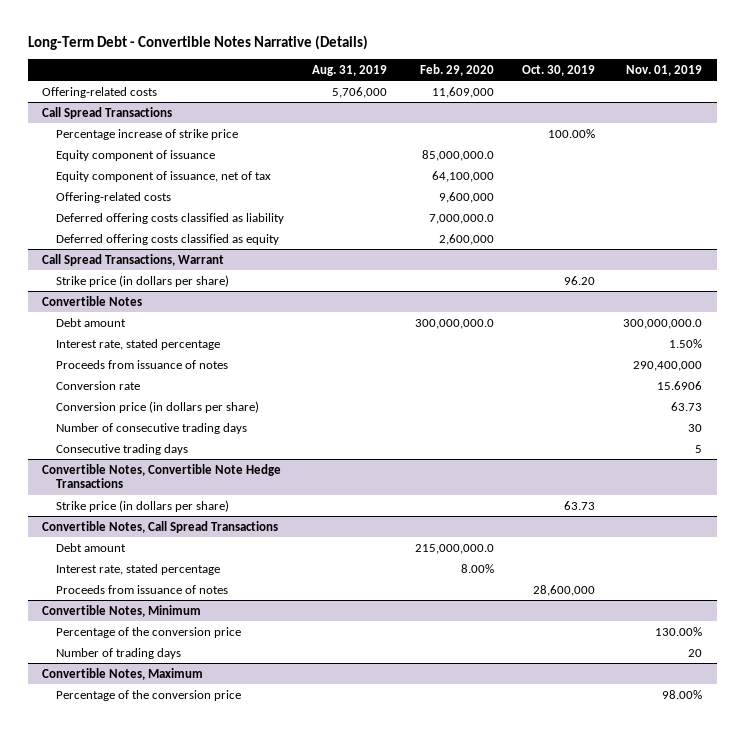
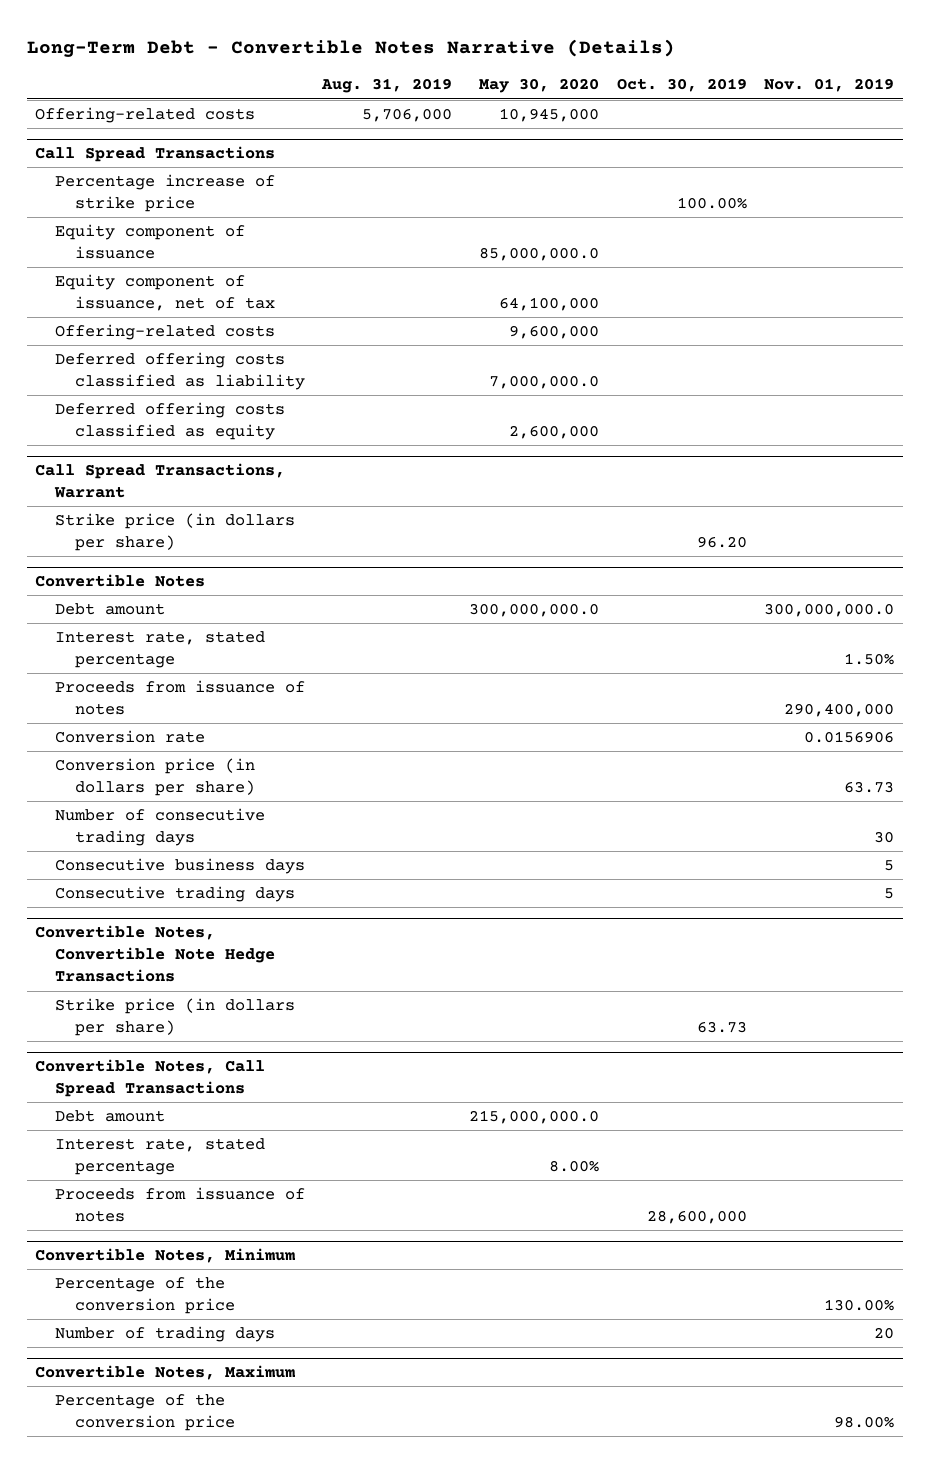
[420,63,495,76] Feb. 29, 2020 -> none
none -> [479,78,600,94] May 30, 2020
[657,380,703,390] 15.6906 -> [803,731,894,744] 0.0156906
none -> [54,858,305,875] Consecutive business days

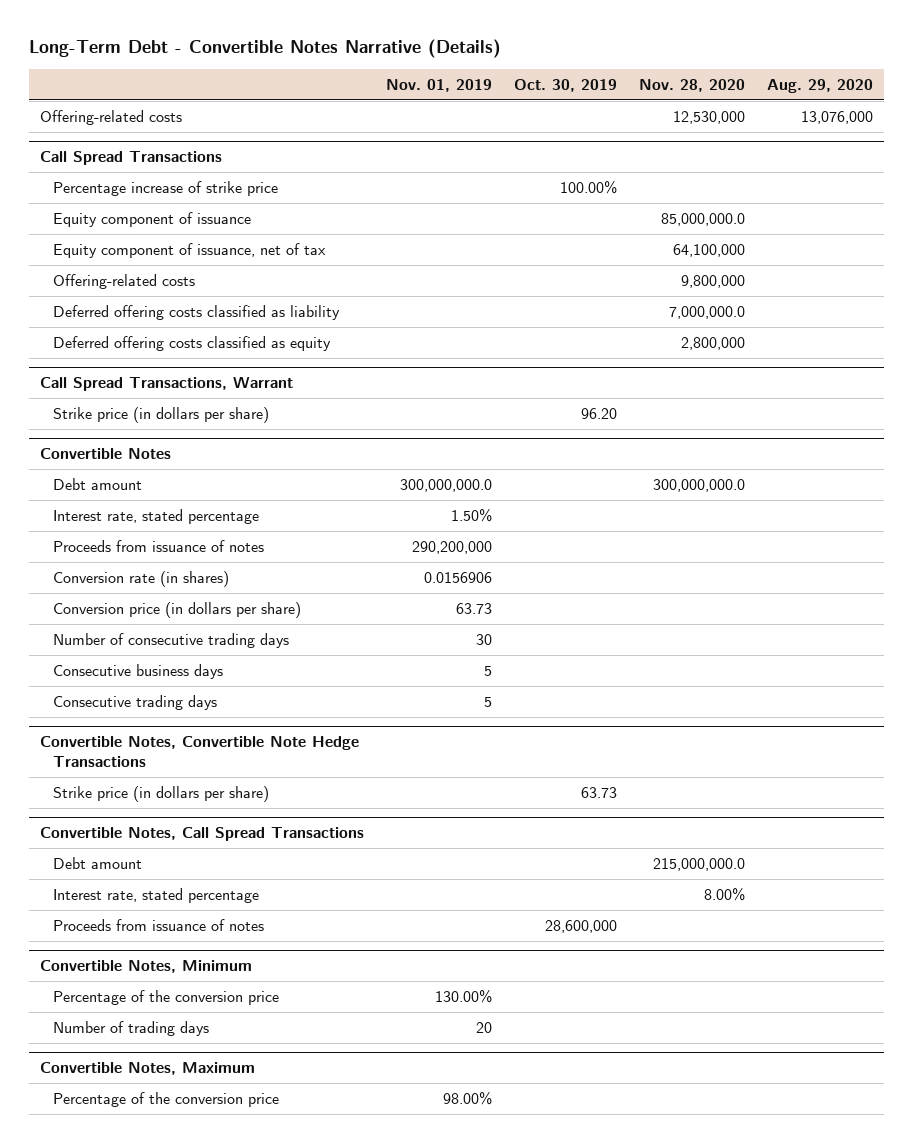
[321,78,453,94] Aug. 31, 2019 -> none
[479,78,600,94] May 30, 2020 -> none
none -> [638,78,745,92] Nov. 28, 2020
none -> [766,78,873,93] Aug. 29, 2020
[783,703,894,718] 290,400,000 -> [412,540,493,554] 290,200,000
[54,730,205,744] Conversion rate -> [52,570,229,587] Conversion rate (in shares)

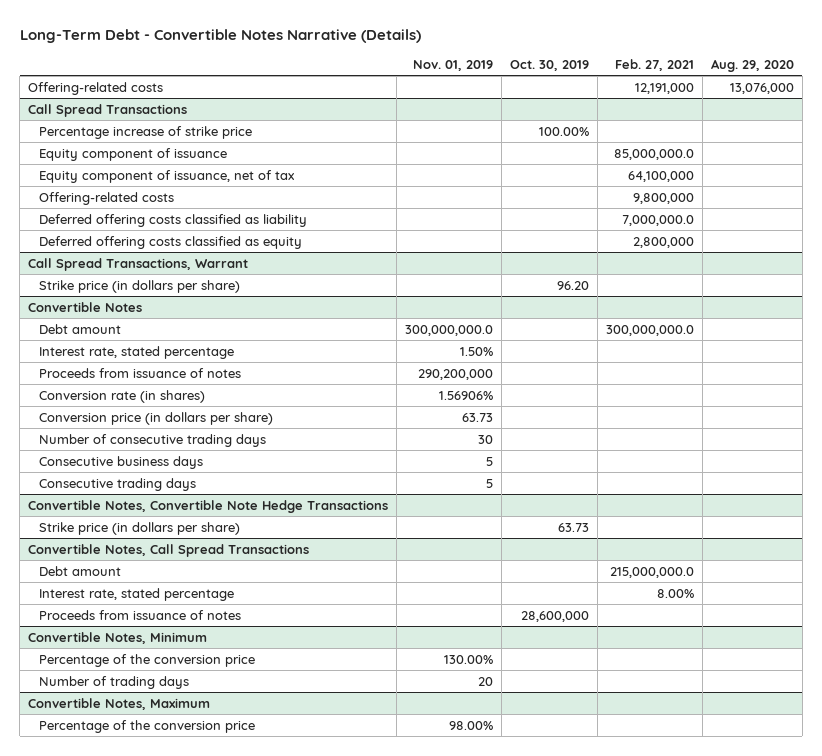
[638,78,745,92] Nov. 28, 2020 -> none
none -> [614,59,694,72] Feb. 27, 2021
[424,571,493,583] 0.0156906 -> [439,390,494,400] 1.56906%

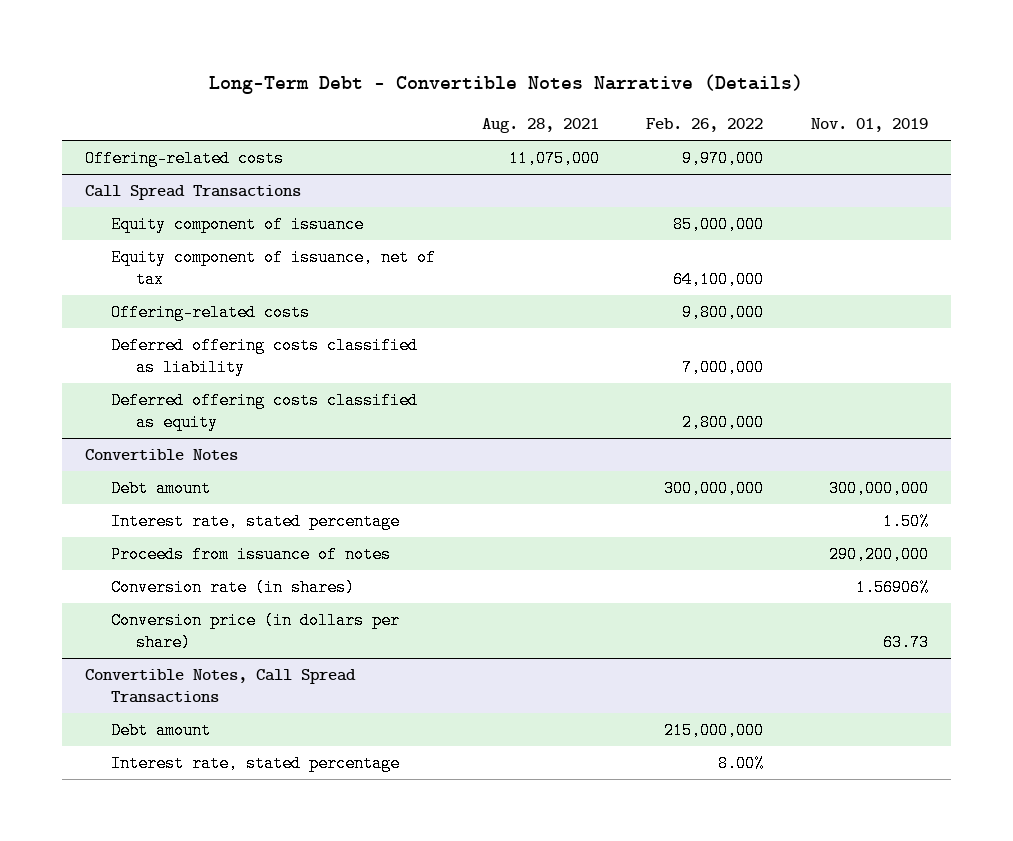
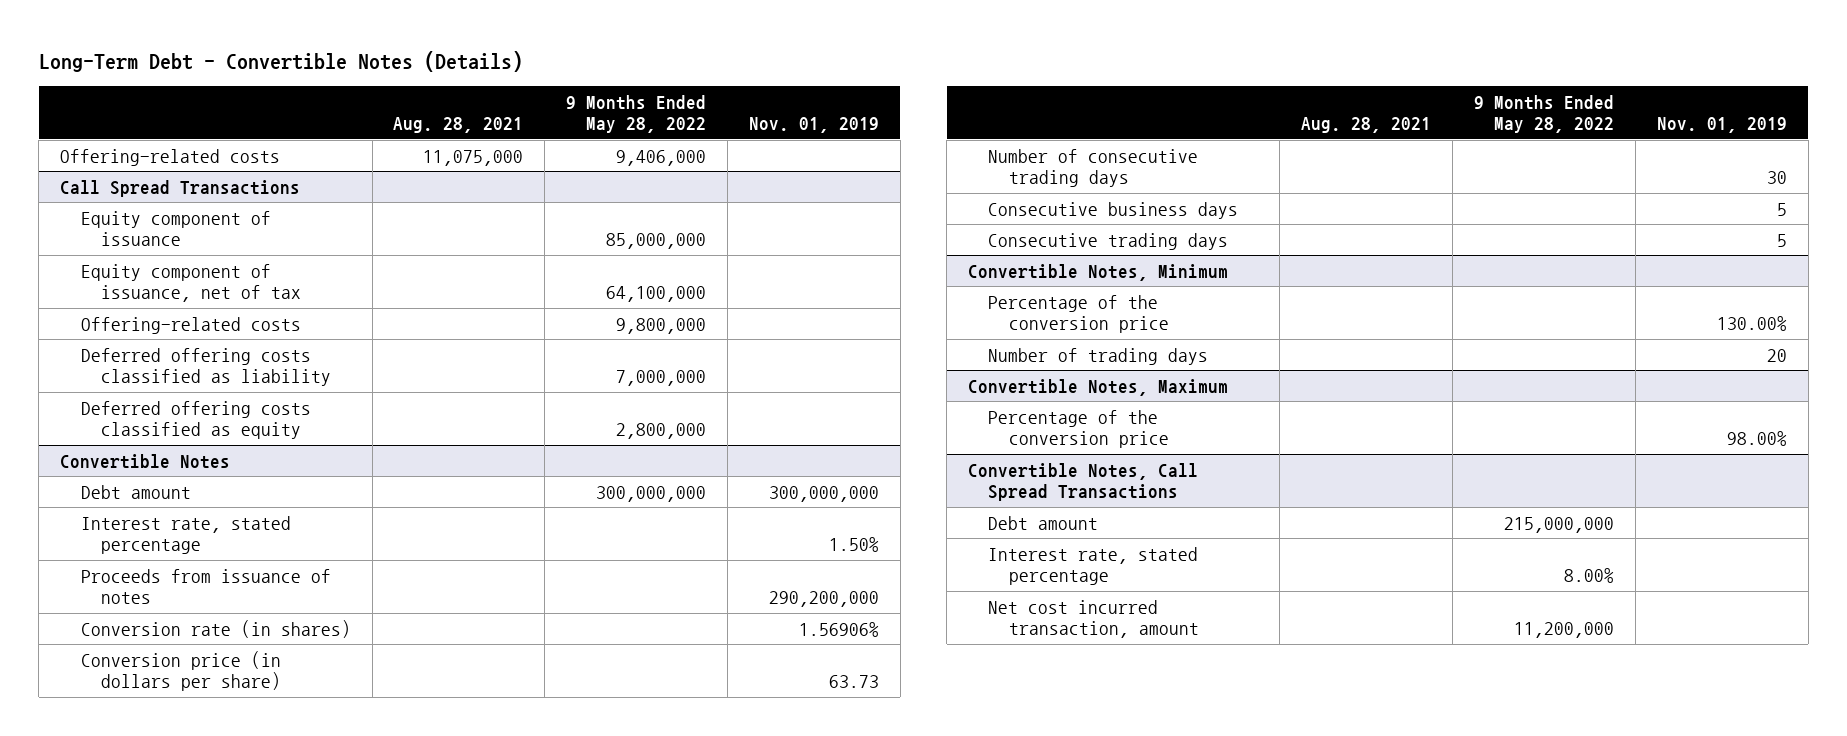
[209,73,804,94] Long-Term Debt - Convertible Notes Narrative (Details) -> [38,50,523,72] Long-Term Debt - Convertible Notes (Details)
[646,117,764,132] Feb. 26, 2022 -> none
none -> [566,94,707,134] 9 Months Ended May 28, 2022
none -> [988,148,1199,187] Number of consecutive trading days
none -> [988,201,1239,219] Consecutive business days
none -> [988,232,1229,250] Consecutive trading days
none -> [967,263,1228,281] Convertible Notes, Minimum
none -> [988,294,1169,333] Percentage of the conversion price
none -> [988,347,1209,365] Number of trading days
none -> [967,378,1228,396] Convertible Notes, Maximum
none -> [988,409,1169,448] Percentage of the conversion price
none -> [988,599,1199,638] Net cost incurred transaction, amount

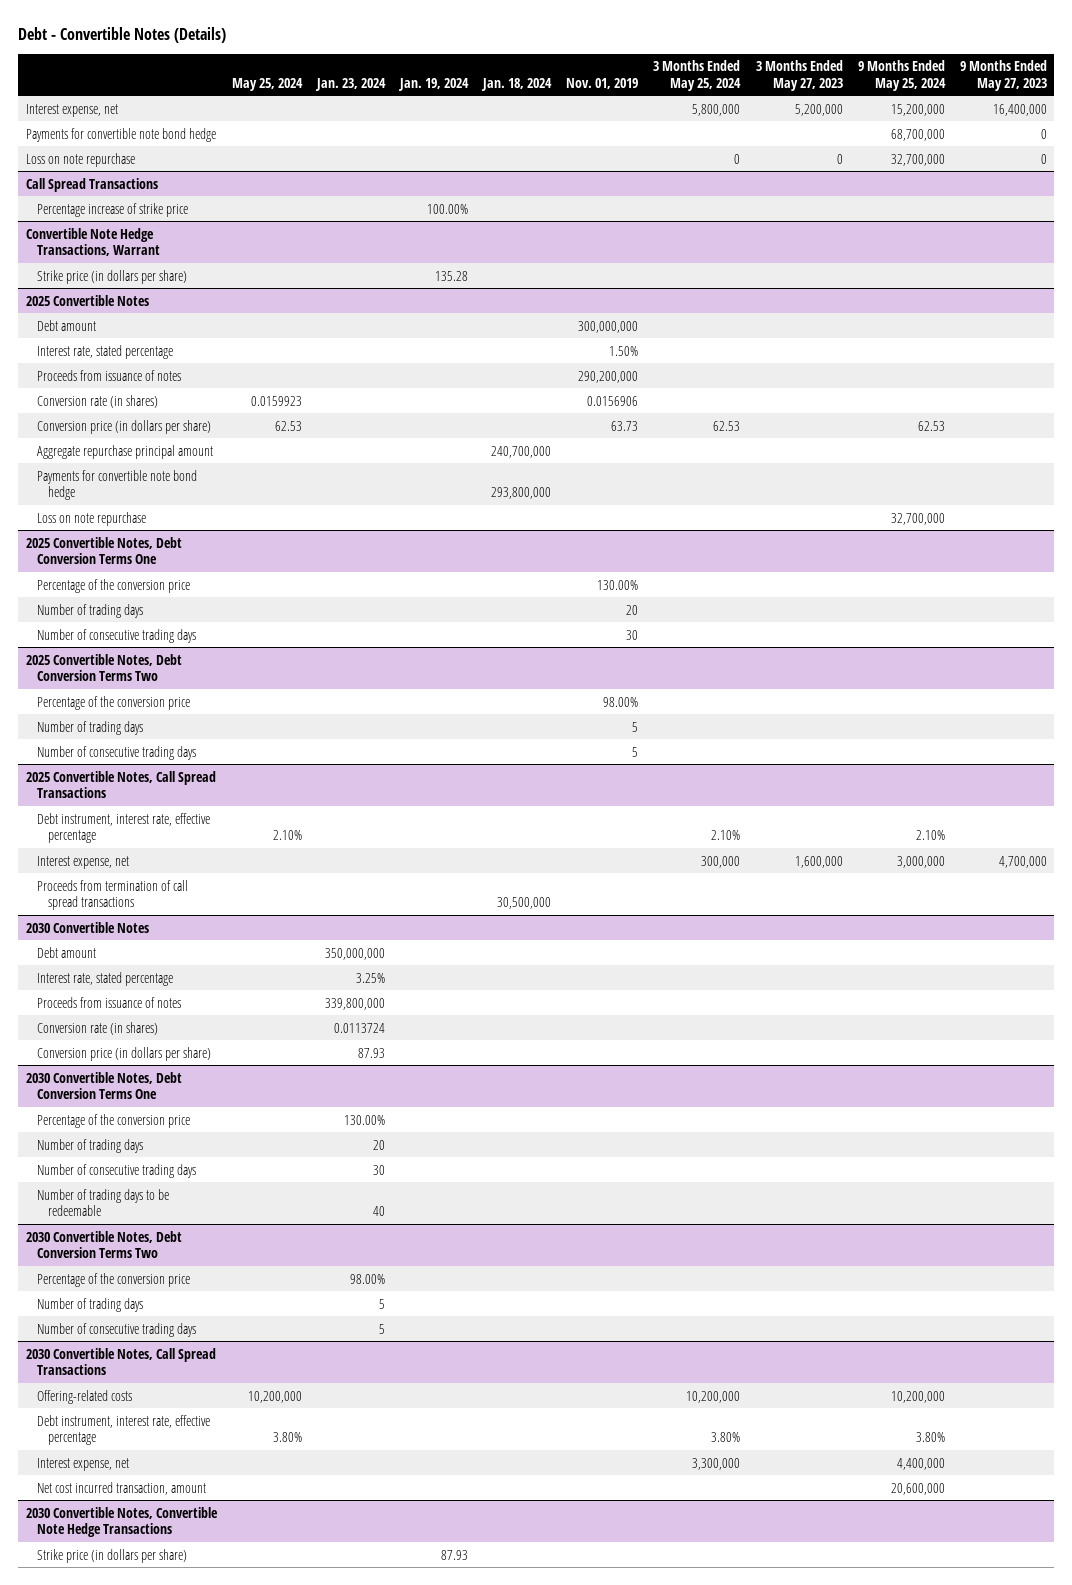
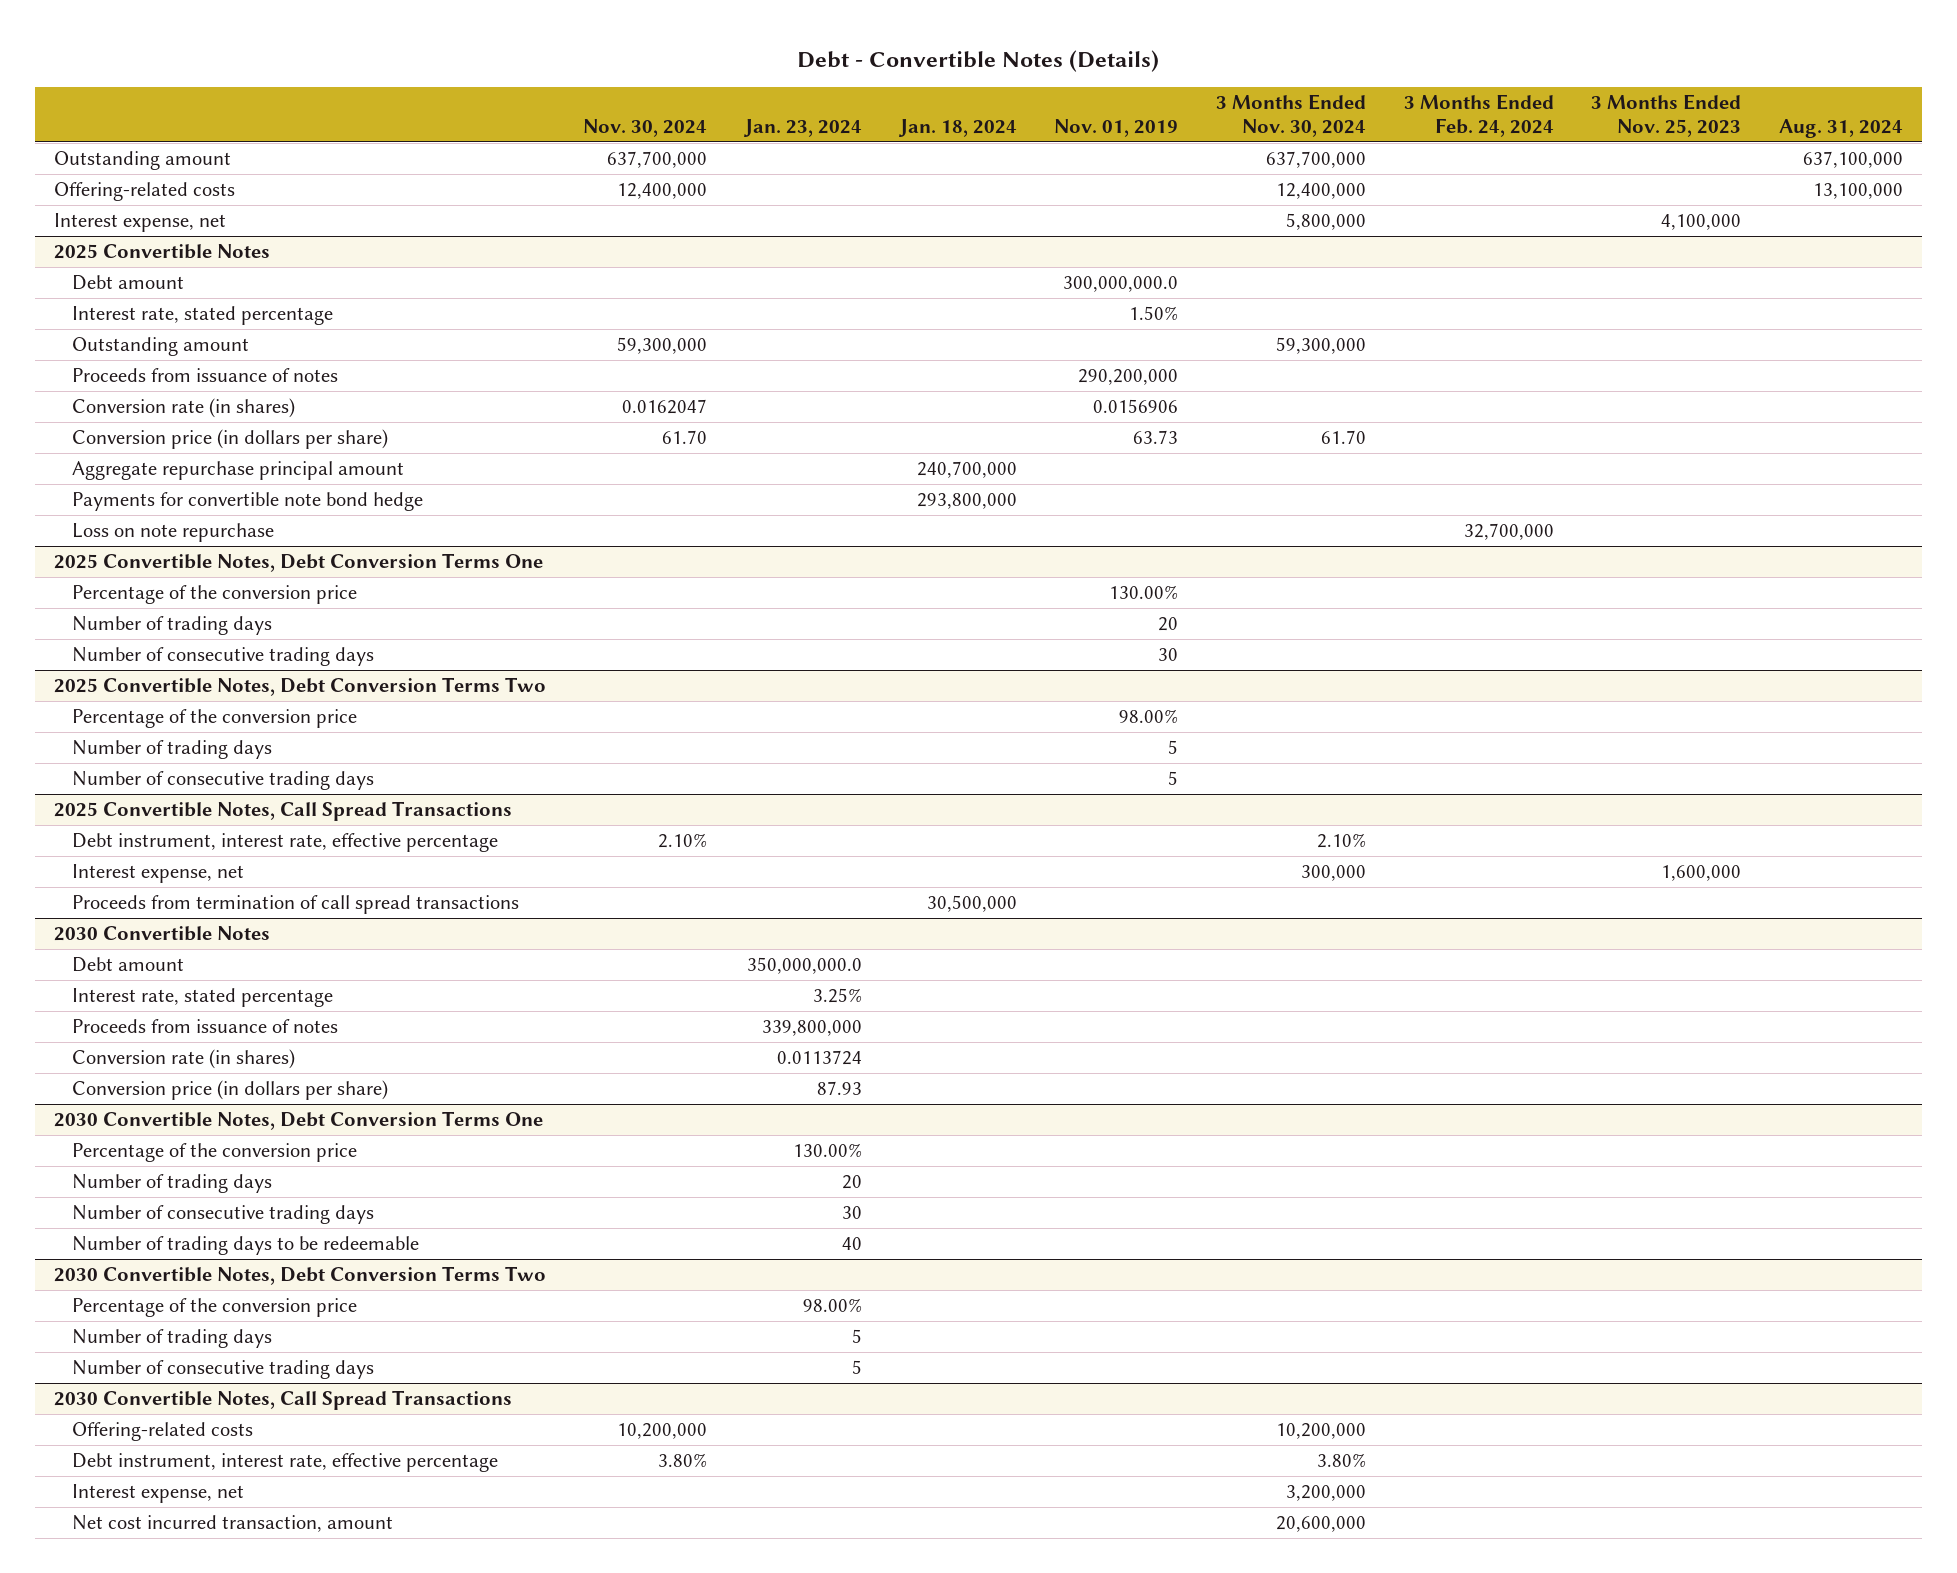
[231,77,303,91] May 25, 2024 -> none
[398,77,470,91] Jan. 19, 2024 -> none
[653,60,742,91] 3 Months Ended May 25, 2024 -> none
[755,60,843,91] 3 Months Ended May 27, 2023 -> none
[857,60,946,91] 9 Months Ended May 25, 2024 -> none
[959,60,1047,91] 9 Months Ended May 27, 2023 -> none
none -> [583,119,708,138] Nov. 30, 2024
none -> [1216,94,1367,138] 3 Months Ended Nov. 30, 2024
none -> [1403,94,1554,138] 3 Months Ended Feb. 24, 2024
none -> [1591,94,1742,138] 3 Months Ended Nov. 25, 2023
none -> [1779,119,1904,139] Aug. 31, 2024
none -> [53,151,231,171] Outstanding amount
none -> [53,182,235,202] Offering-related costs
[25,127,216,142] Payments for convertible note bond hedge -> none
[25,152,135,167] Loss on note repurchase -> none
[25,177,158,192] Call Spread Transactions -> none
[36,202,188,217] Percentage increase of strike price -> none
[25,227,160,256] Convertible Note Hedge Transactions, Warrant -> none
[36,269,187,284] Strike price (in dollars per share) -> none
[578,320,639,333] 300,000,000 -> [1063,276,1179,293] 300,000,000.0
none -> [72,337,250,357] Outstanding amount
[324,947,385,960] 350,000,000 -> [747,957,863,975] 350,000,000.0
[25,1506,218,1537] 2030 Convertible Notes, Convertible Note Hedge Transactions -> none
[36,1548,187,1563] Strike price (in dollars per share) -> none

